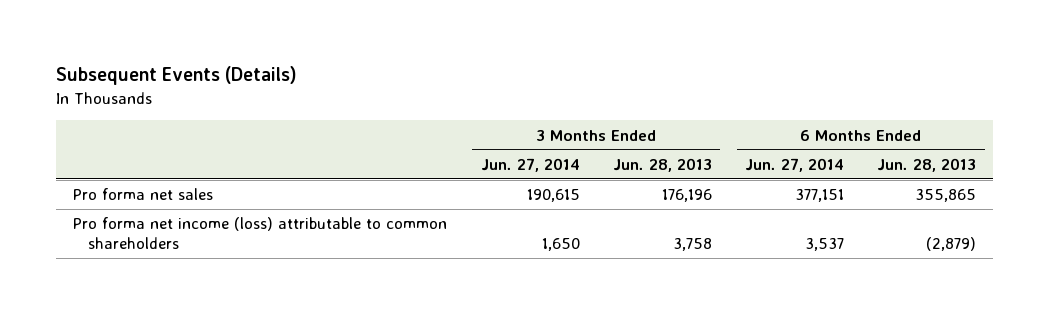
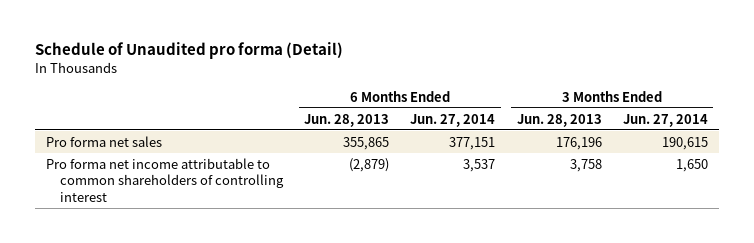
[55,66,297,86] Subsequent Events (Details) -> [35,42,344,60] Schedule of Unaudited pro forma (Detail)
[72,217,448,249] Pro forma net income (loss) attributable to common shareholders -> [45,157,284,203] Pro forma net income attributable to common shareholders of controlling interest

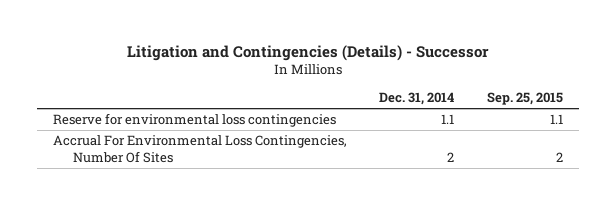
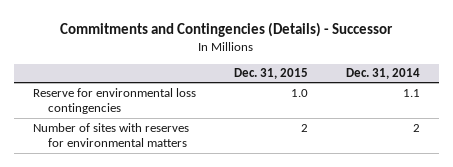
[126,44,489,61] Litigation and Contingencies (Details) - Successor -> [60,21,394,37] Commitments and Contingencies (Details) - Successor
[486,92,563,106] Sep. 25, 2015 -> none
none -> [233,68,308,80] Dec. 31, 2015
[52,135,347,163] Accrual For Environmental Loss Contingencies, Number Of Sites -> [33,122,190,148] Number of sites with reserves for environmental matters

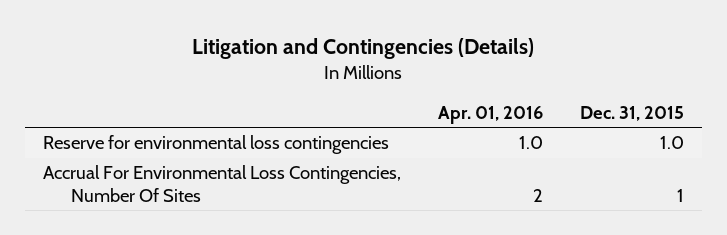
[60,21,394,37] Commitments and Contingencies (Details) - Successor -> [192,37,535,59] Litigation and Contingencies (Details)
[345,68,420,80] Dec. 31, 2014 -> none
none -> [437,105,543,124] Apr. 01, 2016
[33,122,190,148] Number of sites with reserves for environmental matters -> [43,165,402,202] Accrual For Environmental Loss Contingencies, Number Of Sites
[300,123,308,132] 2 -> [676,188,684,202] 1

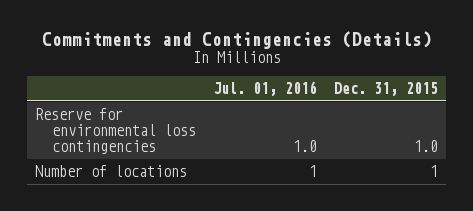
[192,37,535,59] Litigation and Contingencies (Details) -> [41,31,432,50] Commitments and Contingencies (Details)
[437,105,543,124] Apr. 01, 2016 -> none
none -> [213,81,318,97] Jul. 01, 2016
[43,165,402,202] Accrual For Environmental Loss Contingencies, Number Of Sites -> [35,165,188,178] Number of locations

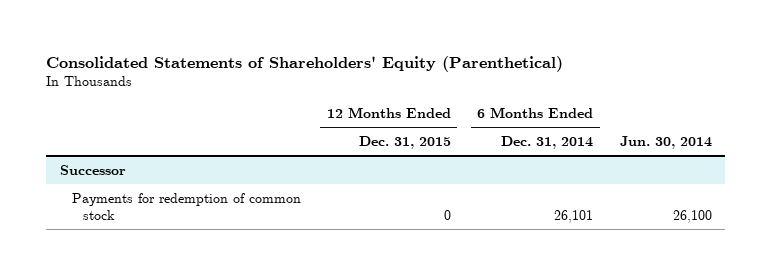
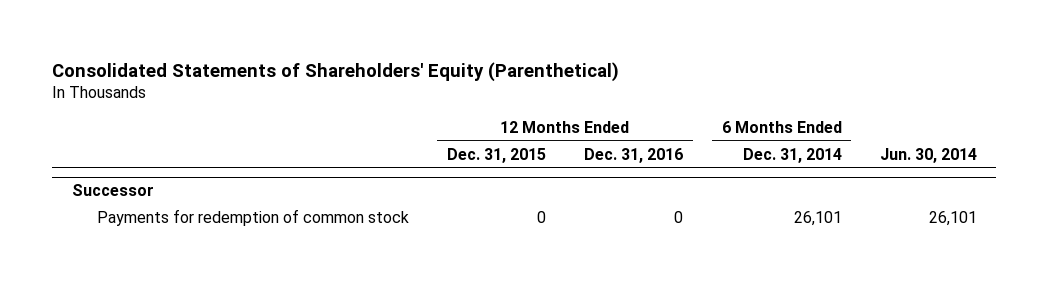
none -> [584,147,684,163] Dec. 31, 2016
[672,209,712,223] 26,100 -> [928,210,977,226] 26,101

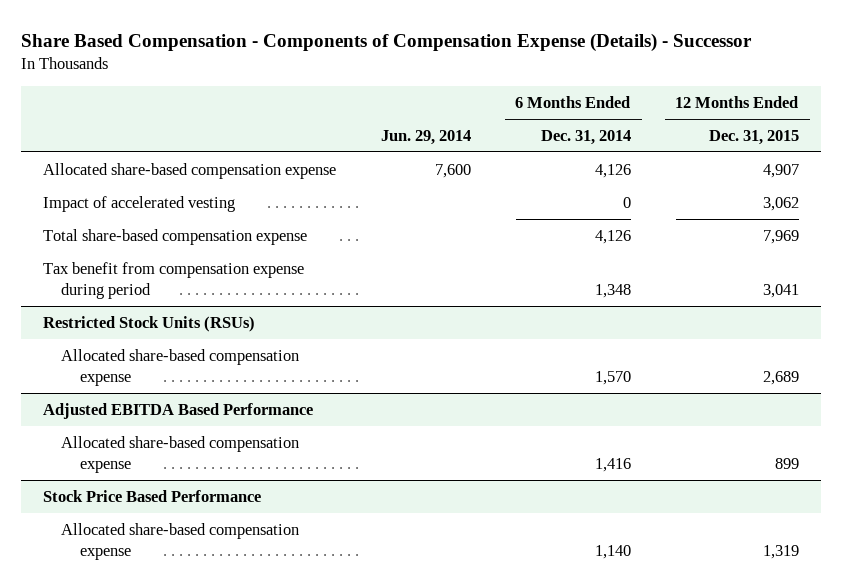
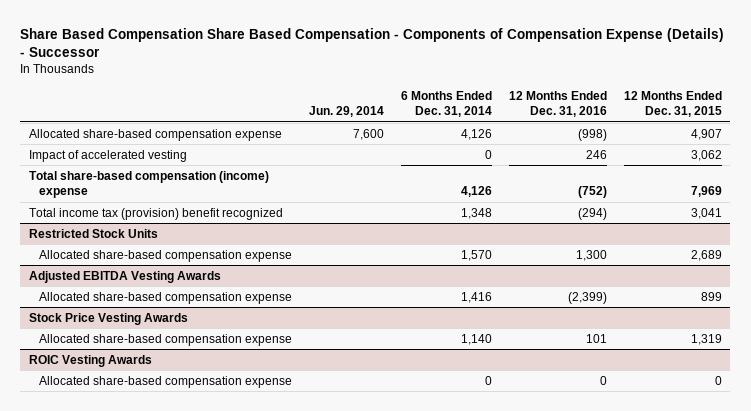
[20,32,752,52] Share Based Compensation - Components of Compensation Expense (Details) - Successor -> [20,27,725,58] Share Based Compensation Share Based Compensation - Components of Compensation Expense (Details) - Successor
none -> [508,90,607,117] 12 Months Ended Dec. 31, 2016
[43,228,308,245] Total share-based compensation expense -> [28,170,269,199] Total share-based compensation (income) expense
[43,261,305,300] Tax benefit from compensation expense during period -> [28,207,283,220] Total income tax (provision) benefit recognized
[43,315,256,332] Restricted Stock Units (RSUs) -> [28,228,158,238] Restricted Stock Units
[43,402,314,419] Adjusted EBITDA Based Performance -> [28,270,221,283] Adjusted EBITDA Vesting Awards
[43,489,262,502] Stock Price Based Performance -> [28,312,188,325] Stock Price Vesting Awards
none -> [28,354,152,367] ROIC Vesting Awards
none -> [39,375,293,388] Allocated share-based compensation expense

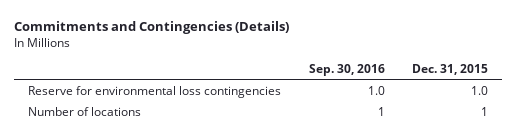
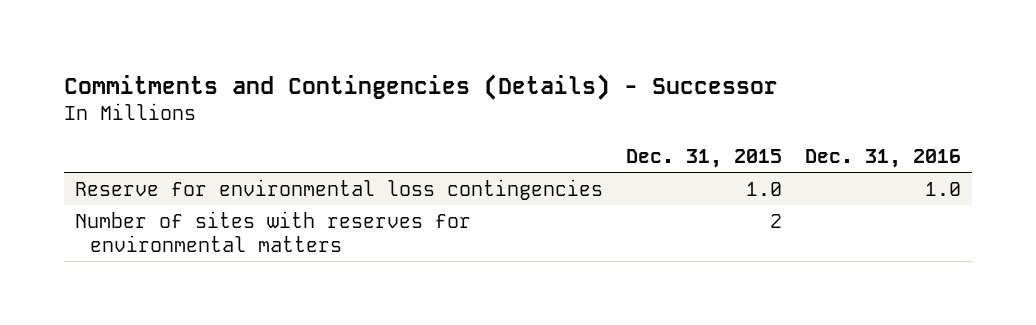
[13,21,289,35] Commitments and Contingencies (Details) -> [63,73,778,100] Commitments and Contingencies (Details) - Successor
[308,63,385,76] Sep. 30, 2016 -> none
none -> [804,148,961,168] Dec. 31, 2016
[27,106,141,116] Number of locations -> [75,210,472,252] Number of sites with reserves for environmental matters
[481,106,489,116] 1 -> [769,213,782,228] 2

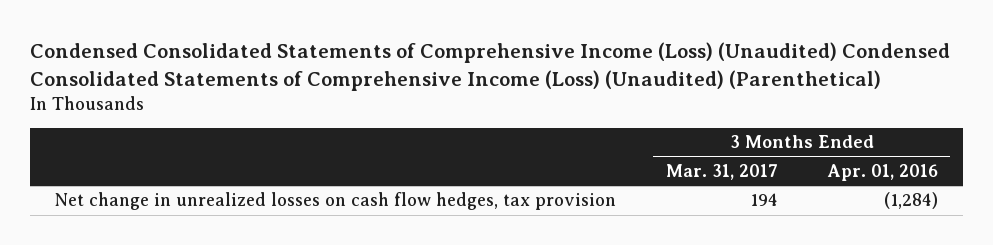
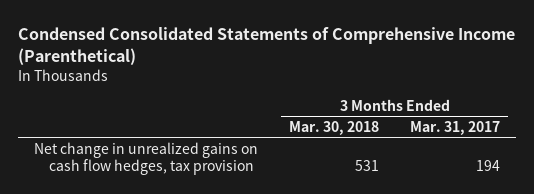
[30,41,951,91] Condensed Consolidated Statements of Comprehensive Income (Loss) (Unaudited) Condensed Consolidated Statements of Comprehensive Income (Loss) (Unaudited) (Parenthetical) -> [18,27,516,66] Condensed Consolidated Statements of Comprehensive Income (Parenthetical)
[826,163,938,181] Apr. 01, 2016 -> none
none -> [289,120,380,135] Mar. 30, 2018
[54,192,616,211] Net change in unrealized losses on cash flow hedges, tax provision -> [33,141,258,175] Net change in unrealized gains on cash flow hedges, tax provision

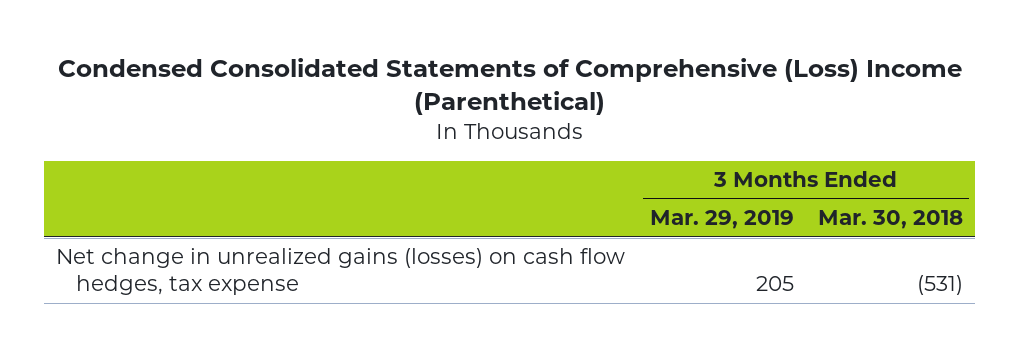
[18,27,516,66] Condensed Consolidated Statements of Comprehensive Income (Parenthetical) -> [57,57,962,116] Condensed Consolidated Statements of Comprehensive (Loss) Income (Parenthetical)
[410,120,501,135] Mar. 31, 2017 -> none
none -> [649,210,794,230] Mar. 29, 2019
[33,141,258,175] Net change in unrealized gains on cash flow hedges, tax provision -> [55,248,625,296] Net change in unrealized gains (losses) on cash flow hedges, tax expense
[355,159,380,171] 531 -> [917,275,964,296] (531)

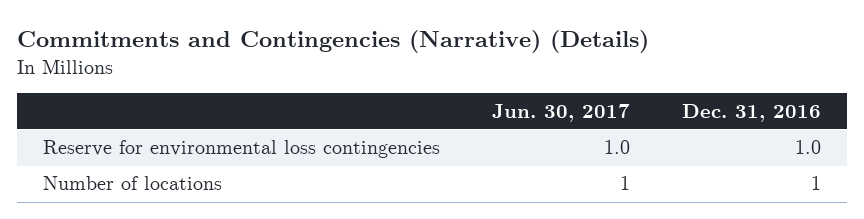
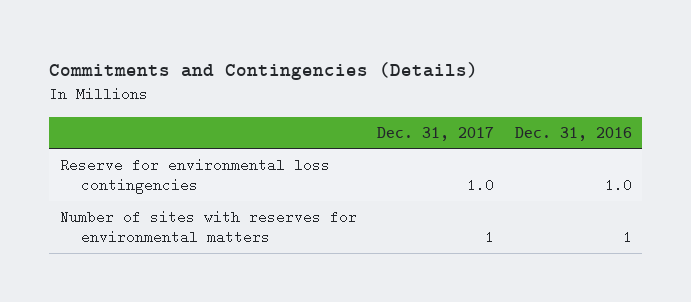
[17,30,650,54] Commitments and Contingencies (Narrative) (Details) -> [49,62,479,81] Commitments and Contingencies (Details)
[492,103,631,122] Jun. 30, 2017 -> none
none -> [377,126,495,141] Dec. 31, 2017
[43,176,223,191] Number of locations -> [59,210,357,245] Number of sites with reserves for environmental matters

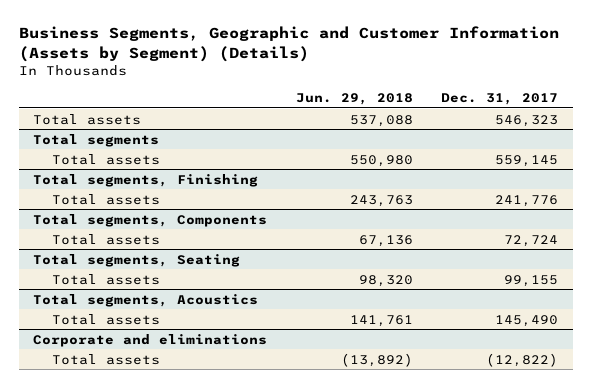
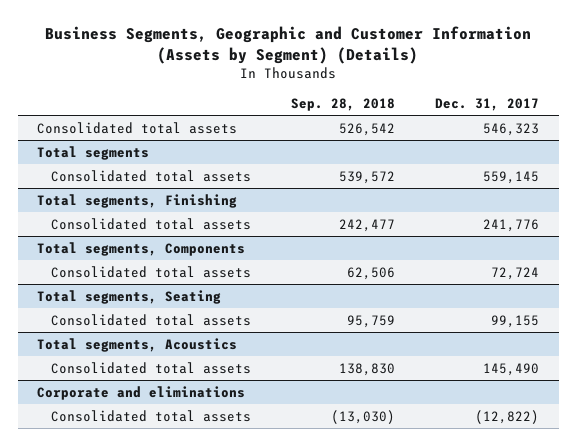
[295,93,413,106] Jun. 29, 2018 -> none
none -> [291,98,396,112] Sep. 28, 2018
[32,113,141,125] Total assets -> [37,121,238,134] Consolidated total assets
[51,153,160,165] Total assets -> [51,169,252,182] Consolidated total assets
[51,193,160,205] Total assets -> [51,217,252,230] Consolidated total assets
[51,233,160,245] Total assets -> [51,265,252,278] Consolidated total assets
[51,273,160,285] Total assets -> [51,313,252,326] Consolidated total assets
[51,313,160,325] Total assets -> [51,361,252,374] Consolidated total assets
[51,353,160,365] Total assets -> [51,409,252,422] Consolidated total assets

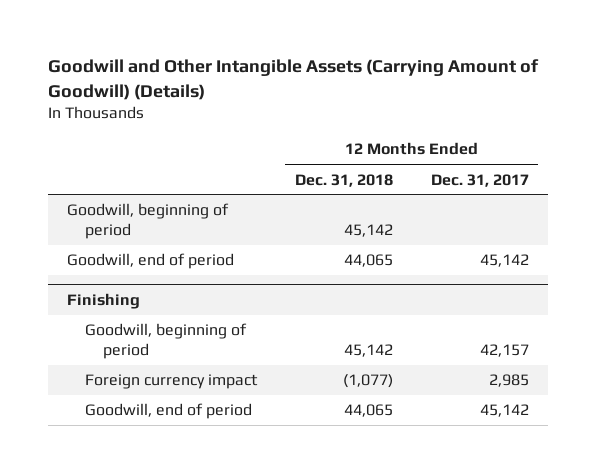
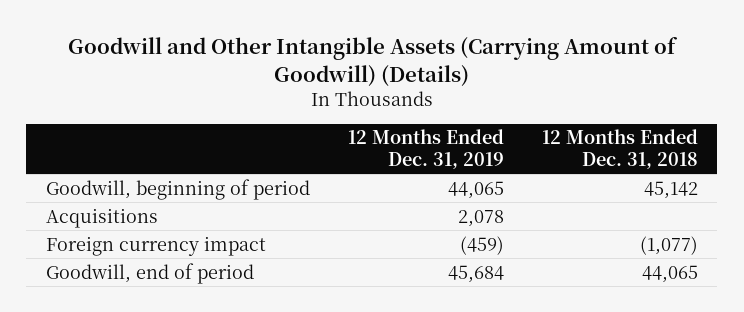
[430,173,529,187] Dec. 31, 2017 -> none
none -> [347,129,504,169] 12 Months Ended Dec. 31, 2019
[66,253,234,270] Goodwill, end of period -> none
[66,292,140,309] Finishing -> none
[85,323,248,359] Goodwill, beginning of period -> none
none -> [45,207,158,228] Acquisitions

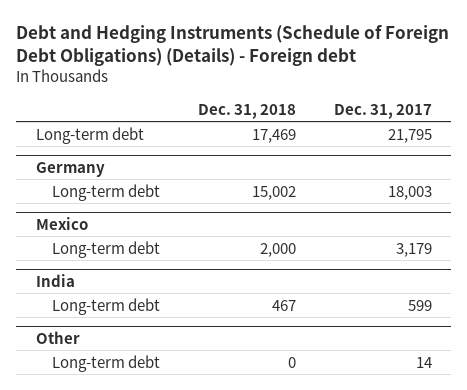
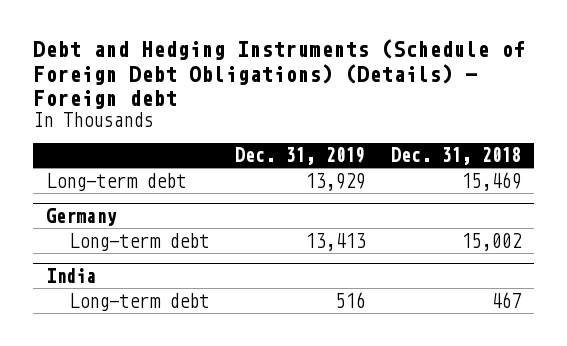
[333,103,432,119] Dec. 31, 2017 -> none
none -> [234,147,365,166] Dec. 31, 2019
[251,128,296,143] 17,469 -> [461,171,522,191] 15,469
[35,216,88,230] Mexico -> none
[51,240,160,258] Long-term debt -> none
[35,330,80,344] Other -> none
[51,354,160,372] Long-term debt -> none

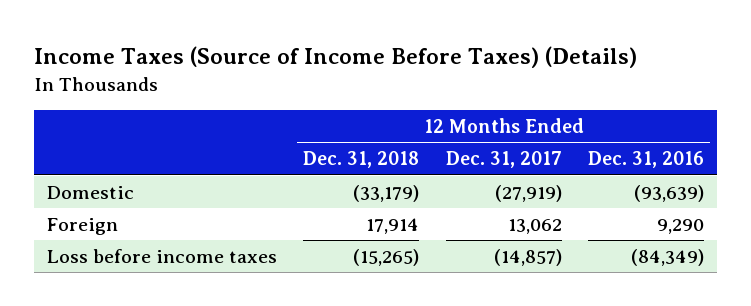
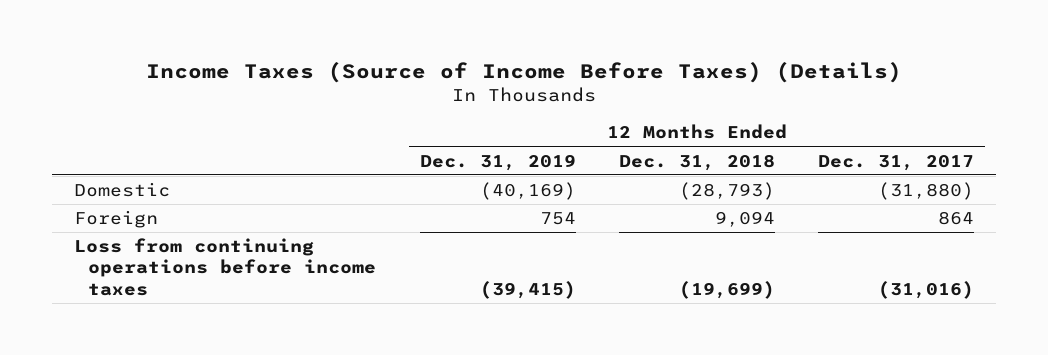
[587,151,704,169] Dec. 31, 2016 -> none
none -> [419,153,576,171] Dec. 31, 2019
[353,184,420,202] (33,179) -> [679,182,776,201] (28,793)
[494,184,562,202] (27,919) -> [878,182,975,201] (31,880)
[366,217,420,234] 17,914 -> [715,211,776,228] 9,094
[507,218,562,234] 13,062 -> [938,211,975,226] 864
[47,248,278,263] Loss before income taxes -> [73,238,377,296] Loss from continuing operations before income taxes
[353,248,420,266] (15,265) -> [679,280,776,299] (19,699)
[493,248,562,266] (14,857) -> [878,280,975,299] (31,016)

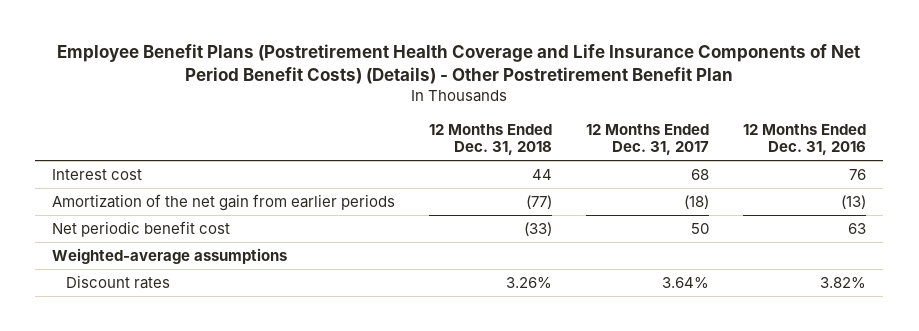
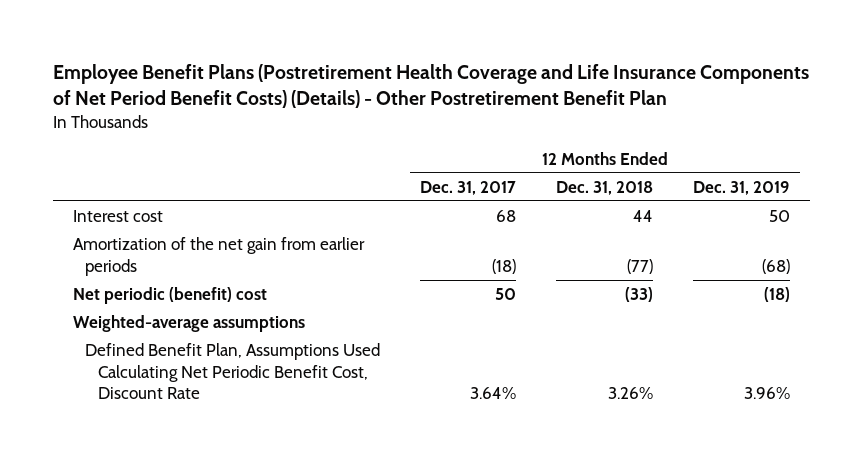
[743,124,867,156] 12 Months Ended Dec. 31, 2016 -> none
none -> [692,180,790,195] Dec. 31, 2019
[52,220,231,237] Net periodic benefit cost -> [72,286,267,304] Net periodic (benefit) cost
[65,274,170,289] Discount rates -> [85,342,381,400] Defined Benefit Plan, Assumptions Used Calculating Net Periodic Benefit Cost, Discount Rate

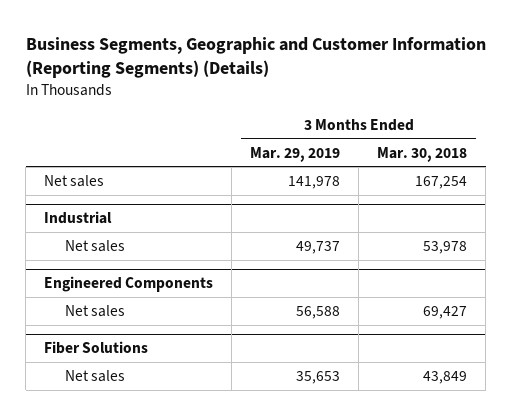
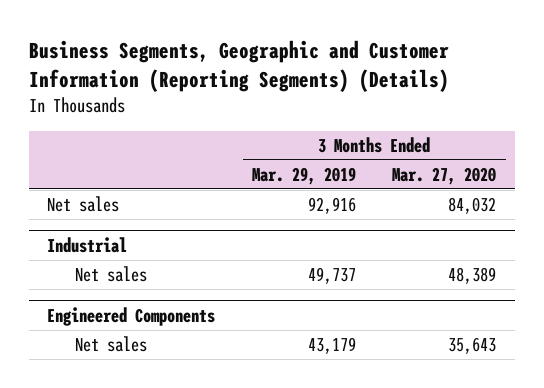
[377,146,468,162] Mar. 30, 2018 -> none
none -> [392,166,497,185] Mar. 27, 2020
[288,176,341,190] 141,978 -> [307,196,356,214] 92,916
[44,341,149,355] Fiber Solutions -> none
[64,370,125,383] Net sales -> none
[296,306,341,320] 56,588 -> [307,336,356,354] 43,179

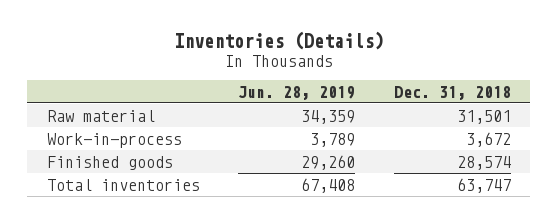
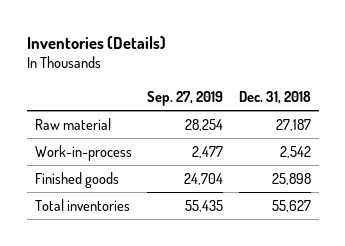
[238,85,356,100] Jun. 28, 2019 -> none
none -> [147,90,224,106] Sep. 27, 2019
[456,109,511,124] 31,501 -> [275,118,311,131] 27,187
[465,131,511,147] 3,672 -> [279,145,311,158] 2,542
[456,155,511,170] 28,574 -> [271,172,311,185] 25,898
[456,177,511,193] 63,747 -> [271,199,311,212] 55,627

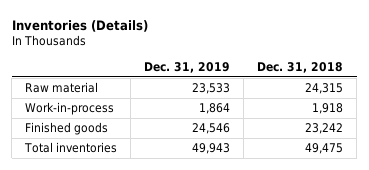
[147,90,224,106] Sep. 27, 2019 -> none
none -> [144,61,231,73] Dec. 31, 2019
[275,118,311,131] 27,187 -> [305,83,344,95] 24,315
[279,145,311,158] 2,542 -> [312,103,344,115] 1,918
[271,172,311,185] 25,898 -> [305,123,344,135] 23,242
[271,199,311,212] 55,627 -> [305,143,344,155] 49,475

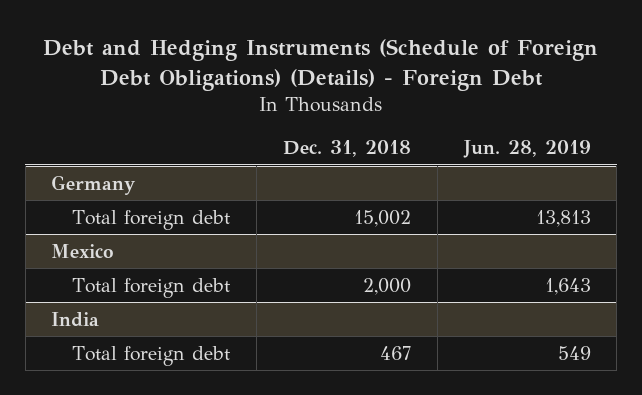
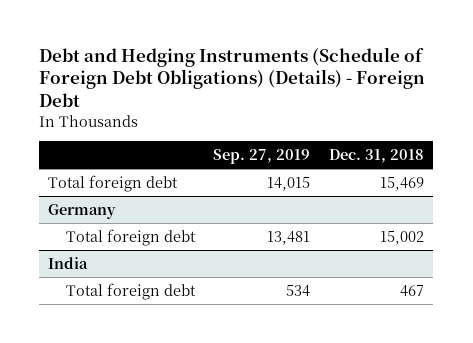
[462,140,591,159] Jun. 28, 2019 -> none
none -> [213,149,311,165] Sep. 27, 2019
none -> [48,174,179,192] Total foreign debt
[51,243,115,258] Mexico -> none
[72,277,231,298] Total foreign debt -> none

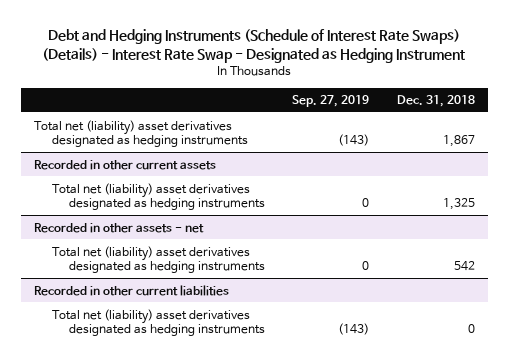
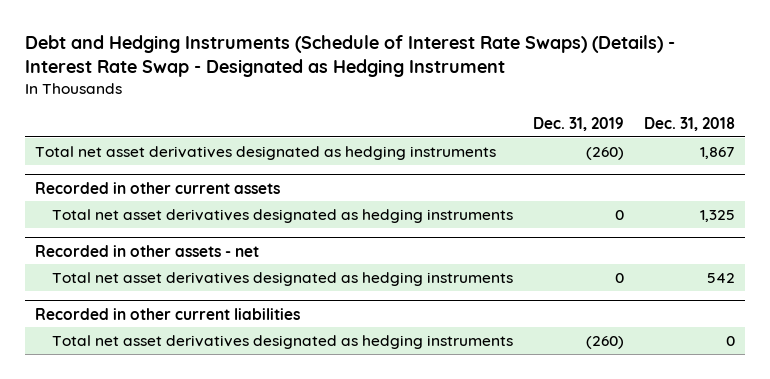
[292,95,370,108] Sep. 27, 2019 -> none
none -> [533,117,625,132] Dec. 31, 2019
[34,119,248,148] Total net (liability) asset derivatives designated as hedging instruments -> [34,145,496,160] Total net asset derivatives designated as hedging instruments
[51,182,266,211] Total net (liability) asset derivatives designated as hedging instruments -> [52,208,514,223] Total net asset derivatives designated as hedging instruments
[51,245,266,274] Total net (liability) asset derivatives designated as hedging instruments -> [52,271,514,286] Total net asset derivatives designated as hedging instruments
[51,308,266,337] Total net (liability) asset derivatives designated as hedging instruments -> [52,334,514,349] Total net asset derivatives designated as hedging instruments

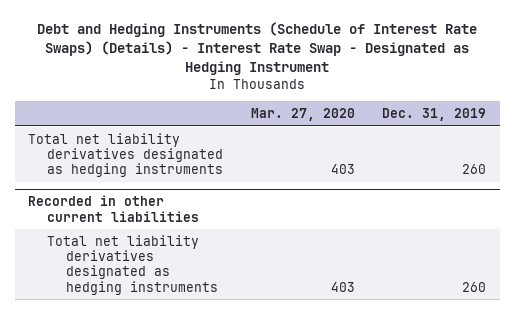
[644,117,736,132] Dec. 31, 2018 -> none
none -> [250,107,355,121] Mar. 27, 2020
[34,181,280,194] Recorded in other current assets -> none
[52,208,514,223] Total net asset derivatives designated as hedging instruments -> none
[34,244,259,257] Recorded in other assets - net -> none
[52,271,514,286] Total net asset derivatives designated as hedging instruments -> none
[34,145,496,160] Total net asset derivatives designated as hedging instruments -> [28,132,224,178] Total net liability derivatives designated as hedging instruments
[586,146,625,160] (260) -> [462,164,487,175] 260
[52,334,514,349] Total net asset derivatives designated as hedging instruments -> [47,234,218,295] Total net liability derivatives designated as hedging instruments
[586,335,625,349] (260) -> [462,281,487,292] 260

